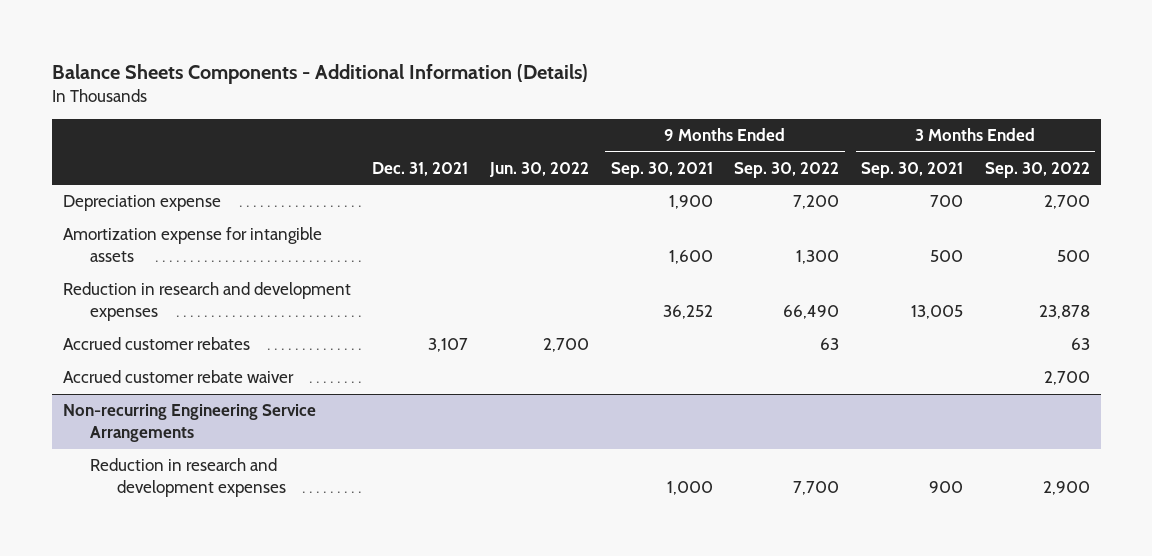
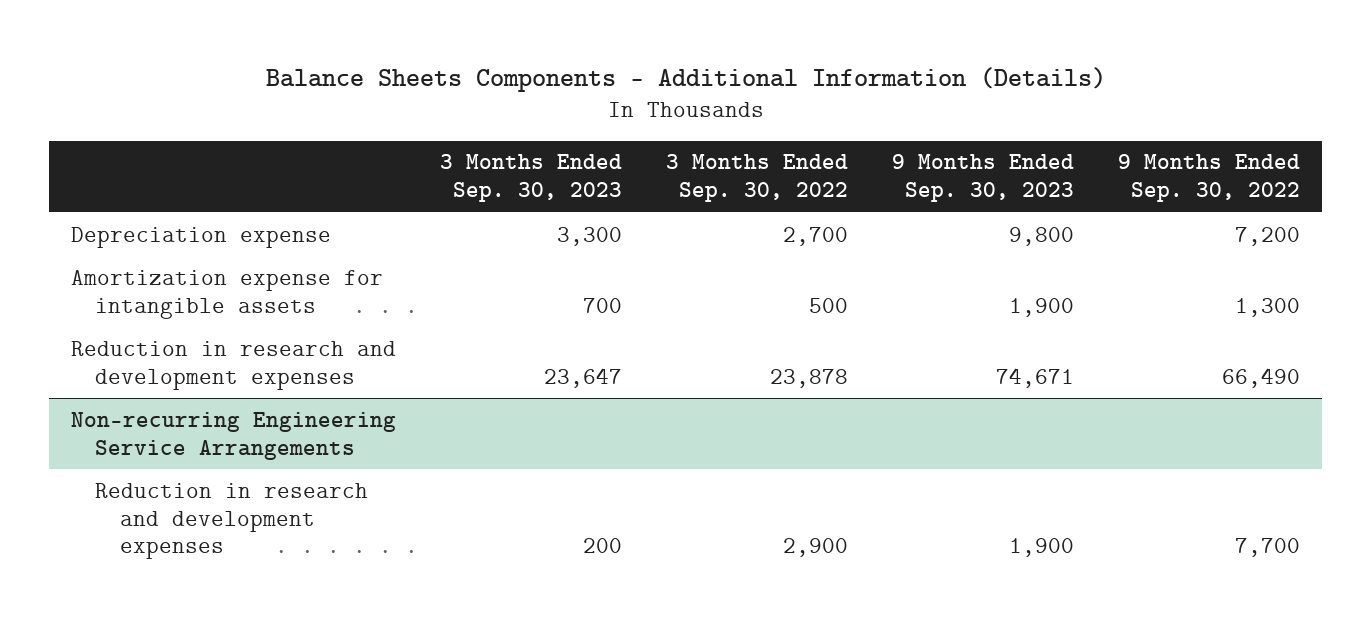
[372,161,469,176] Dec. 31, 2021 -> none
[489,161,590,177] Jun. 30, 2022 -> none
[610,161,713,178] Sep. 30, 2021 -> none
[861,161,964,178] Sep. 30, 2021 -> none
none -> [440,154,623,203] 3 Months Ended Sep. 30, 2023
none -> [891,154,1074,203] 9 Months Ended Sep. 30, 2023
[62,337,250,351] Accrued customer rebates -> none
[62,370,294,384] Accrued customer rebate waiver -> none

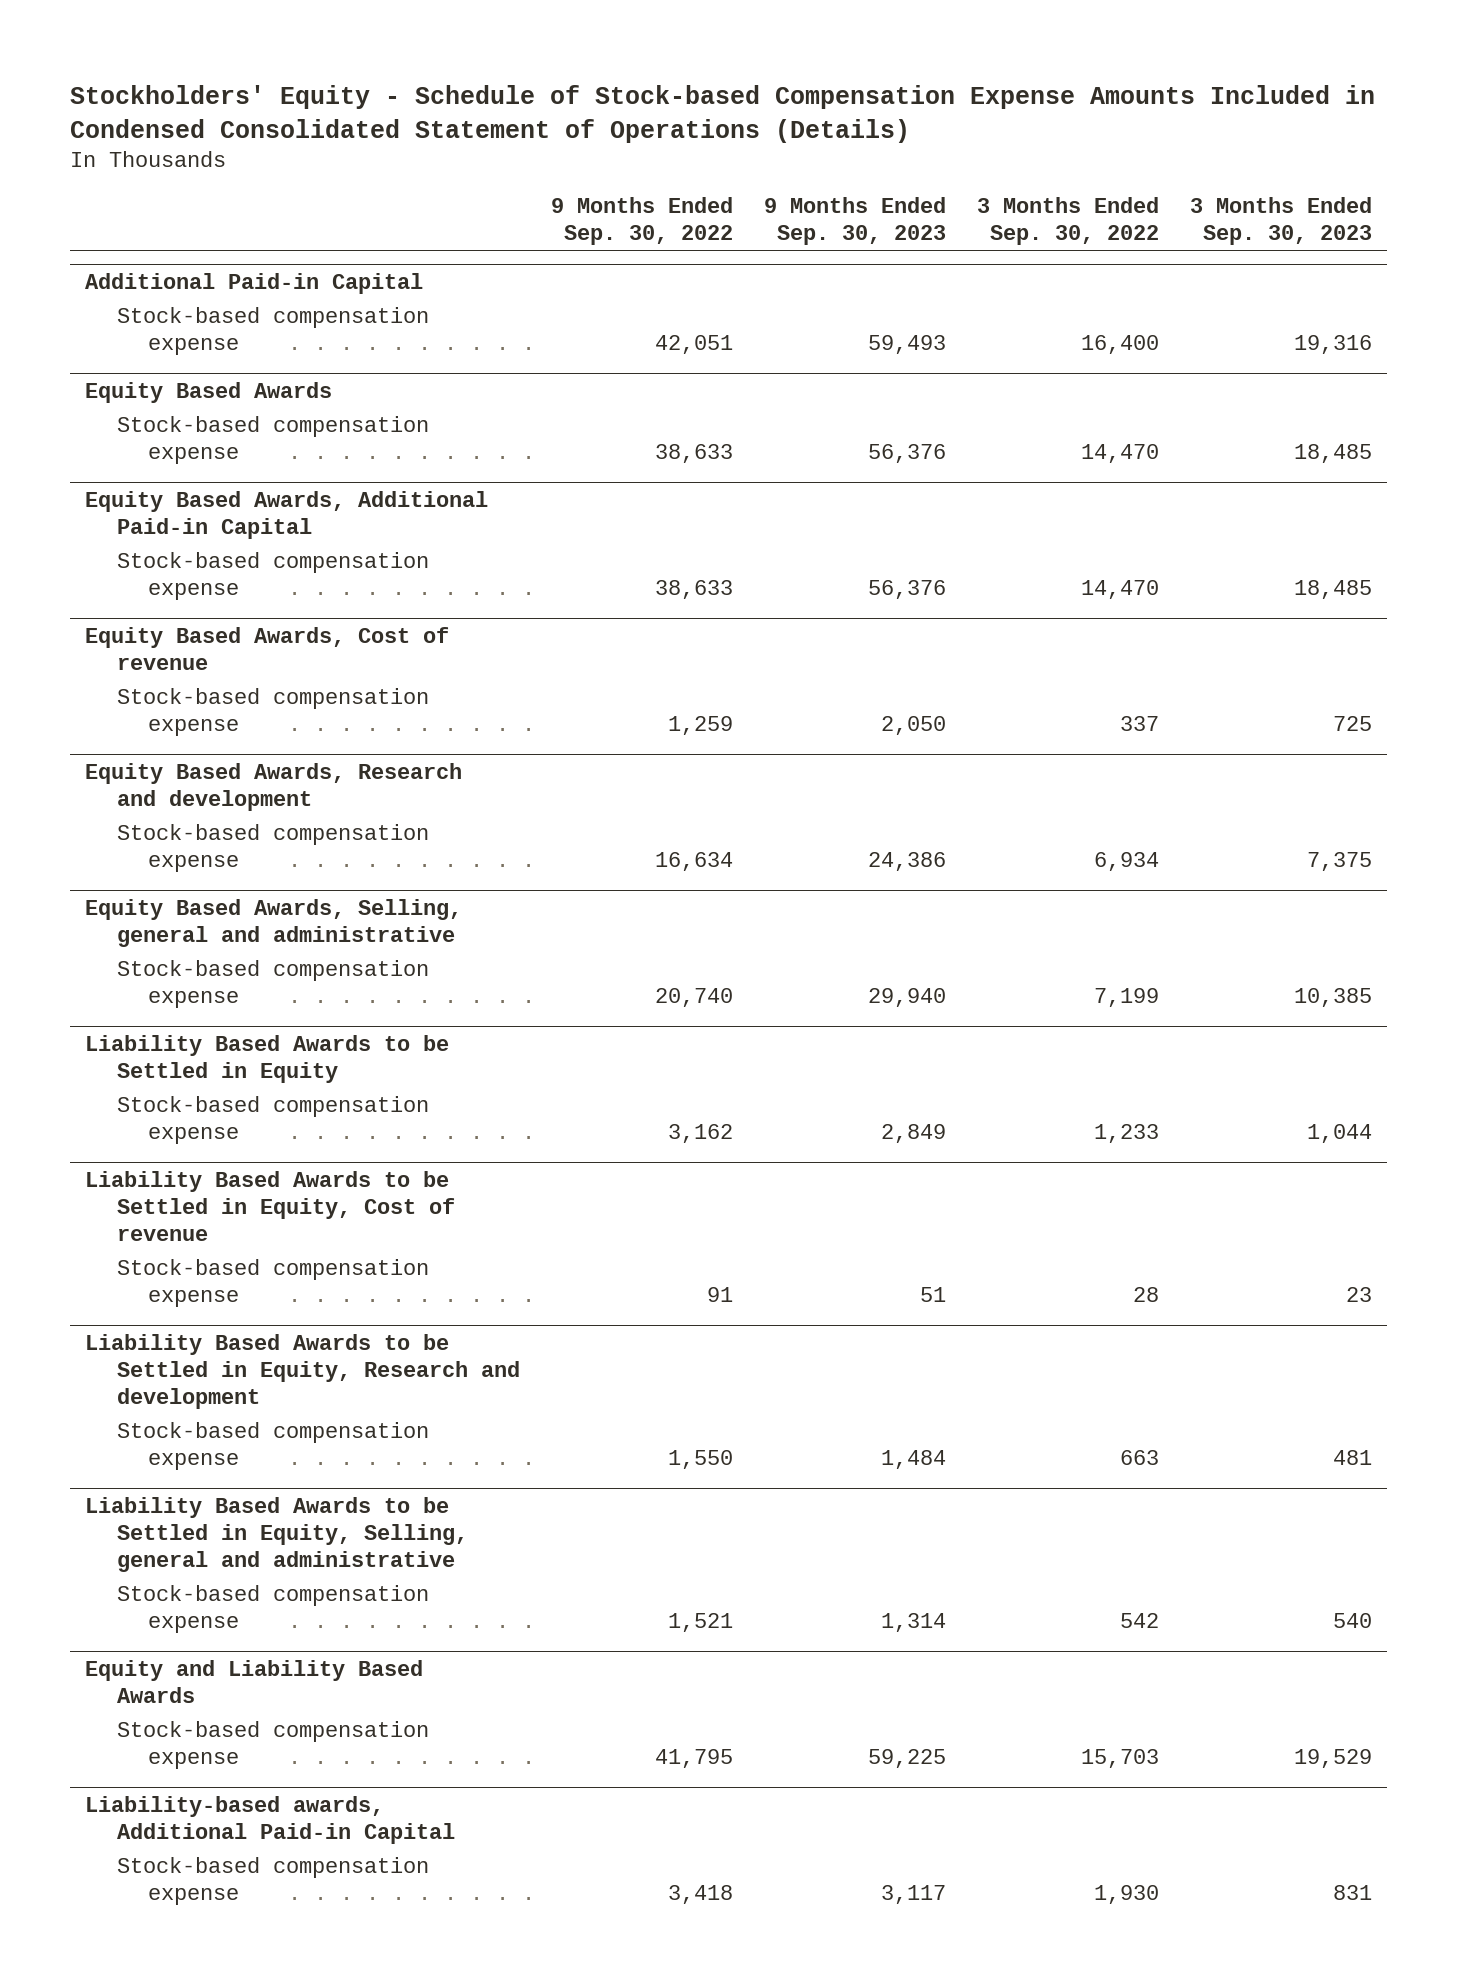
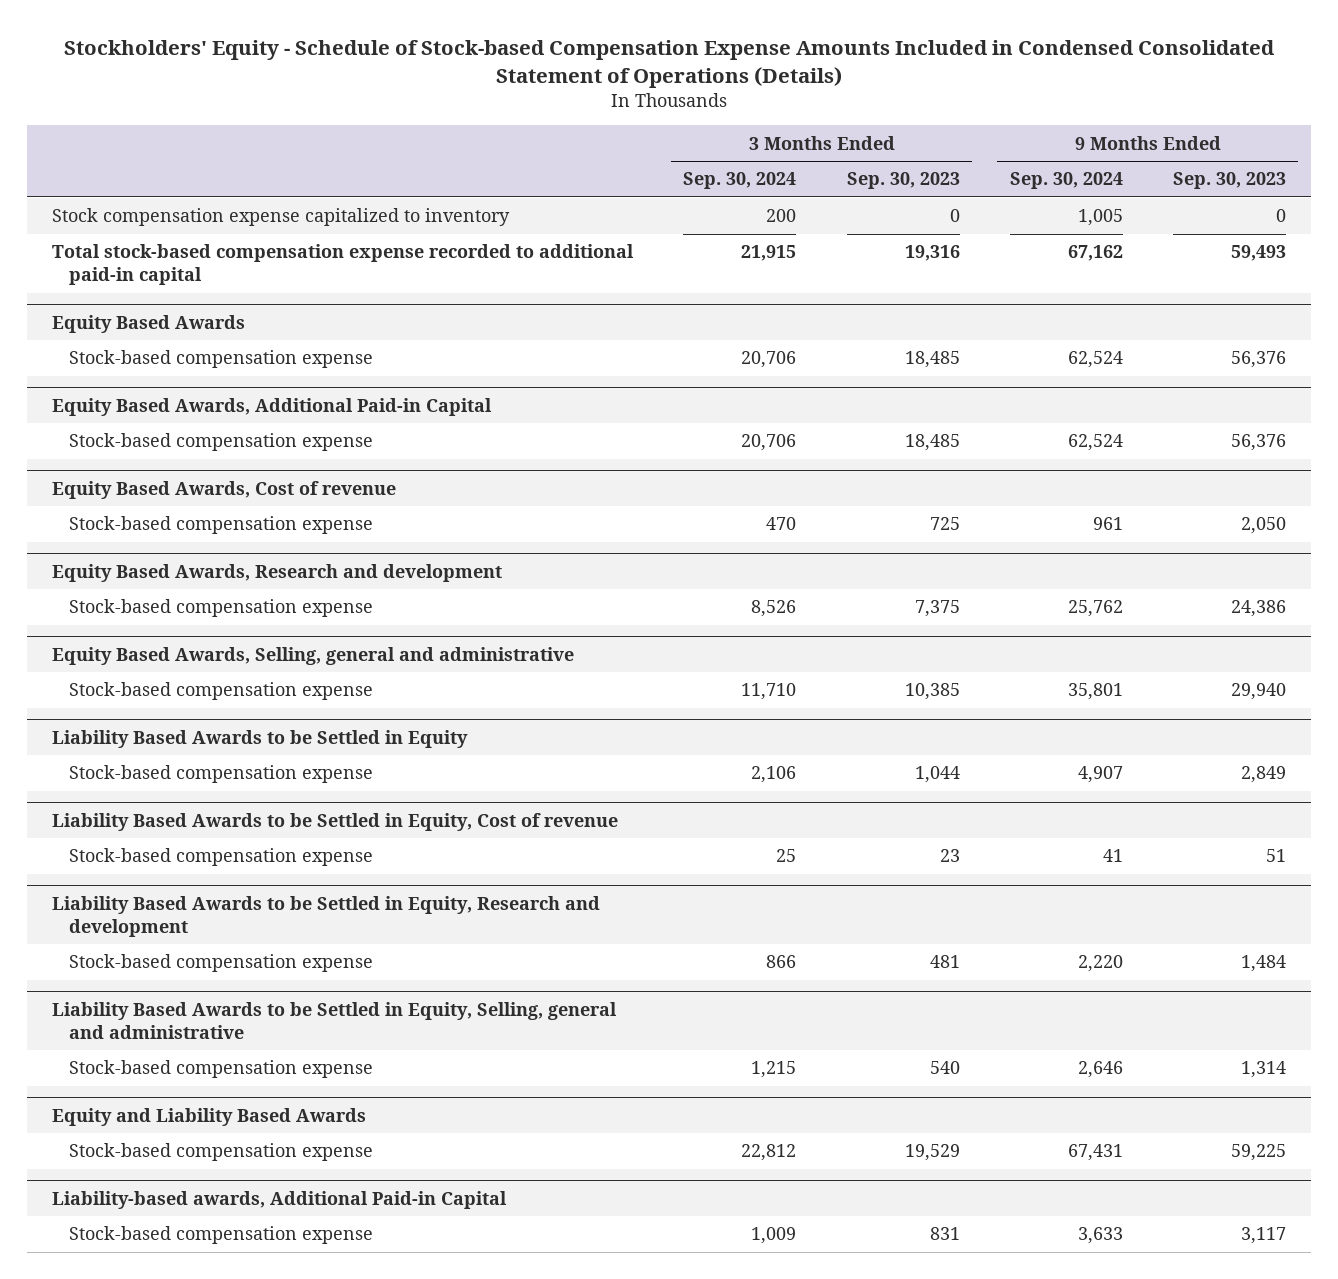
[550,197,733,246] 9 Months Ended Sep. 30, 2022 -> none
[976,197,1159,246] 3 Months Ended Sep. 30, 2022 -> none
none -> [683,172,797,190] Sep. 30, 2024
none -> [1009,172,1123,190] Sep. 30, 2024
[85,272,424,294] Additional Paid-in Capital -> none
none -> [52,208,511,227] Stock compensation expense capitalized to inventory
[116,307,429,356] Stock-based compensation expense -> [52,244,635,286] Total stock-based compensation expense recorded to additional paid-in capital

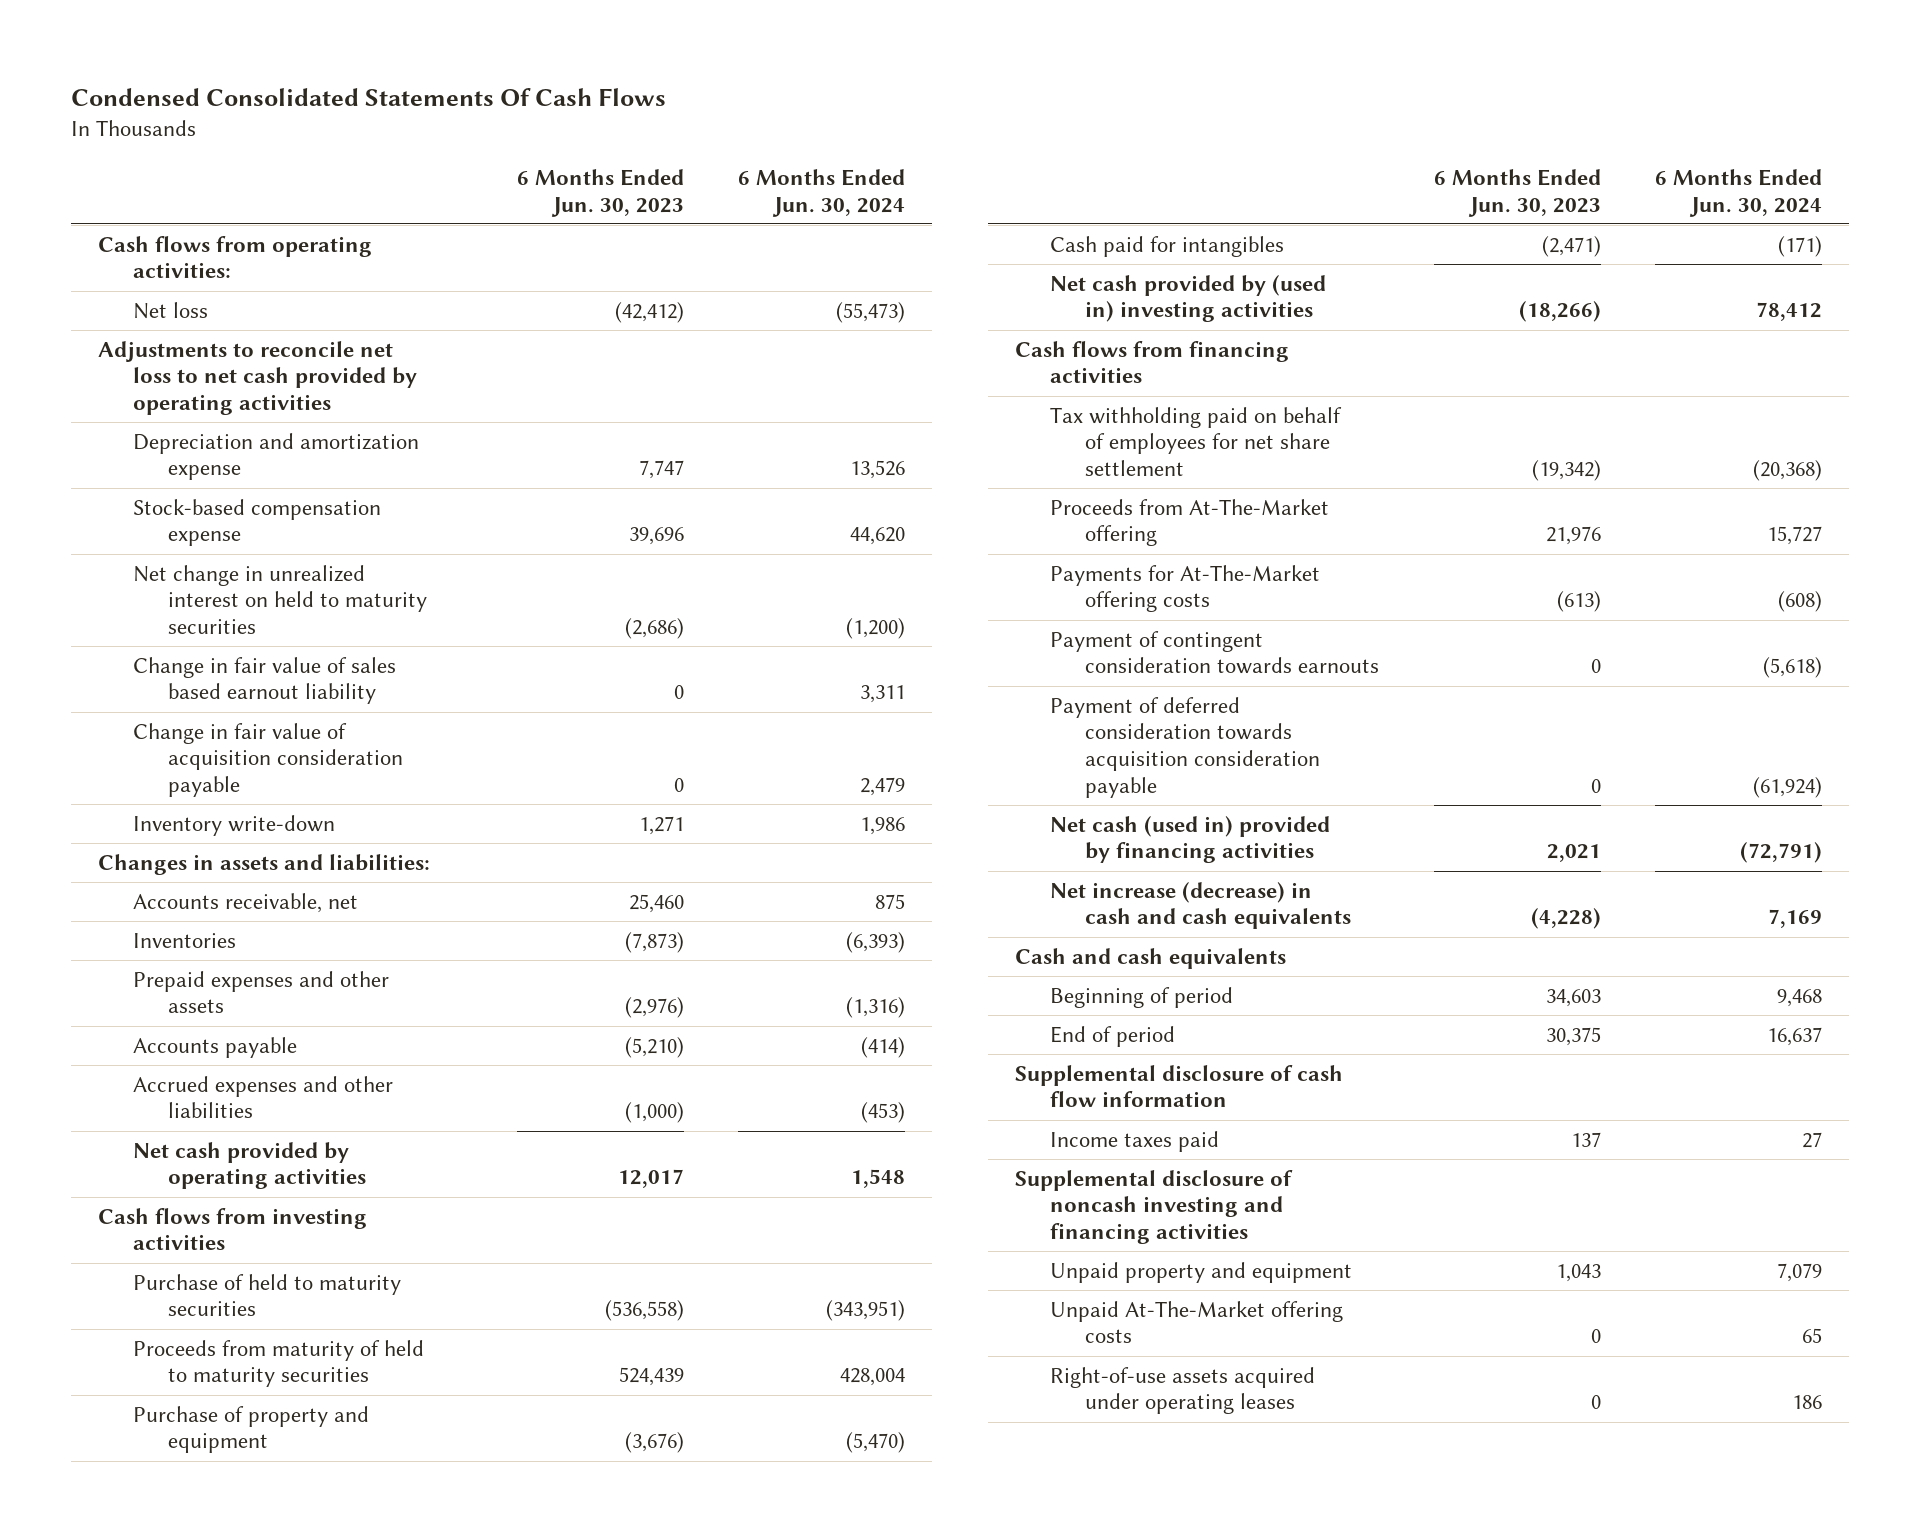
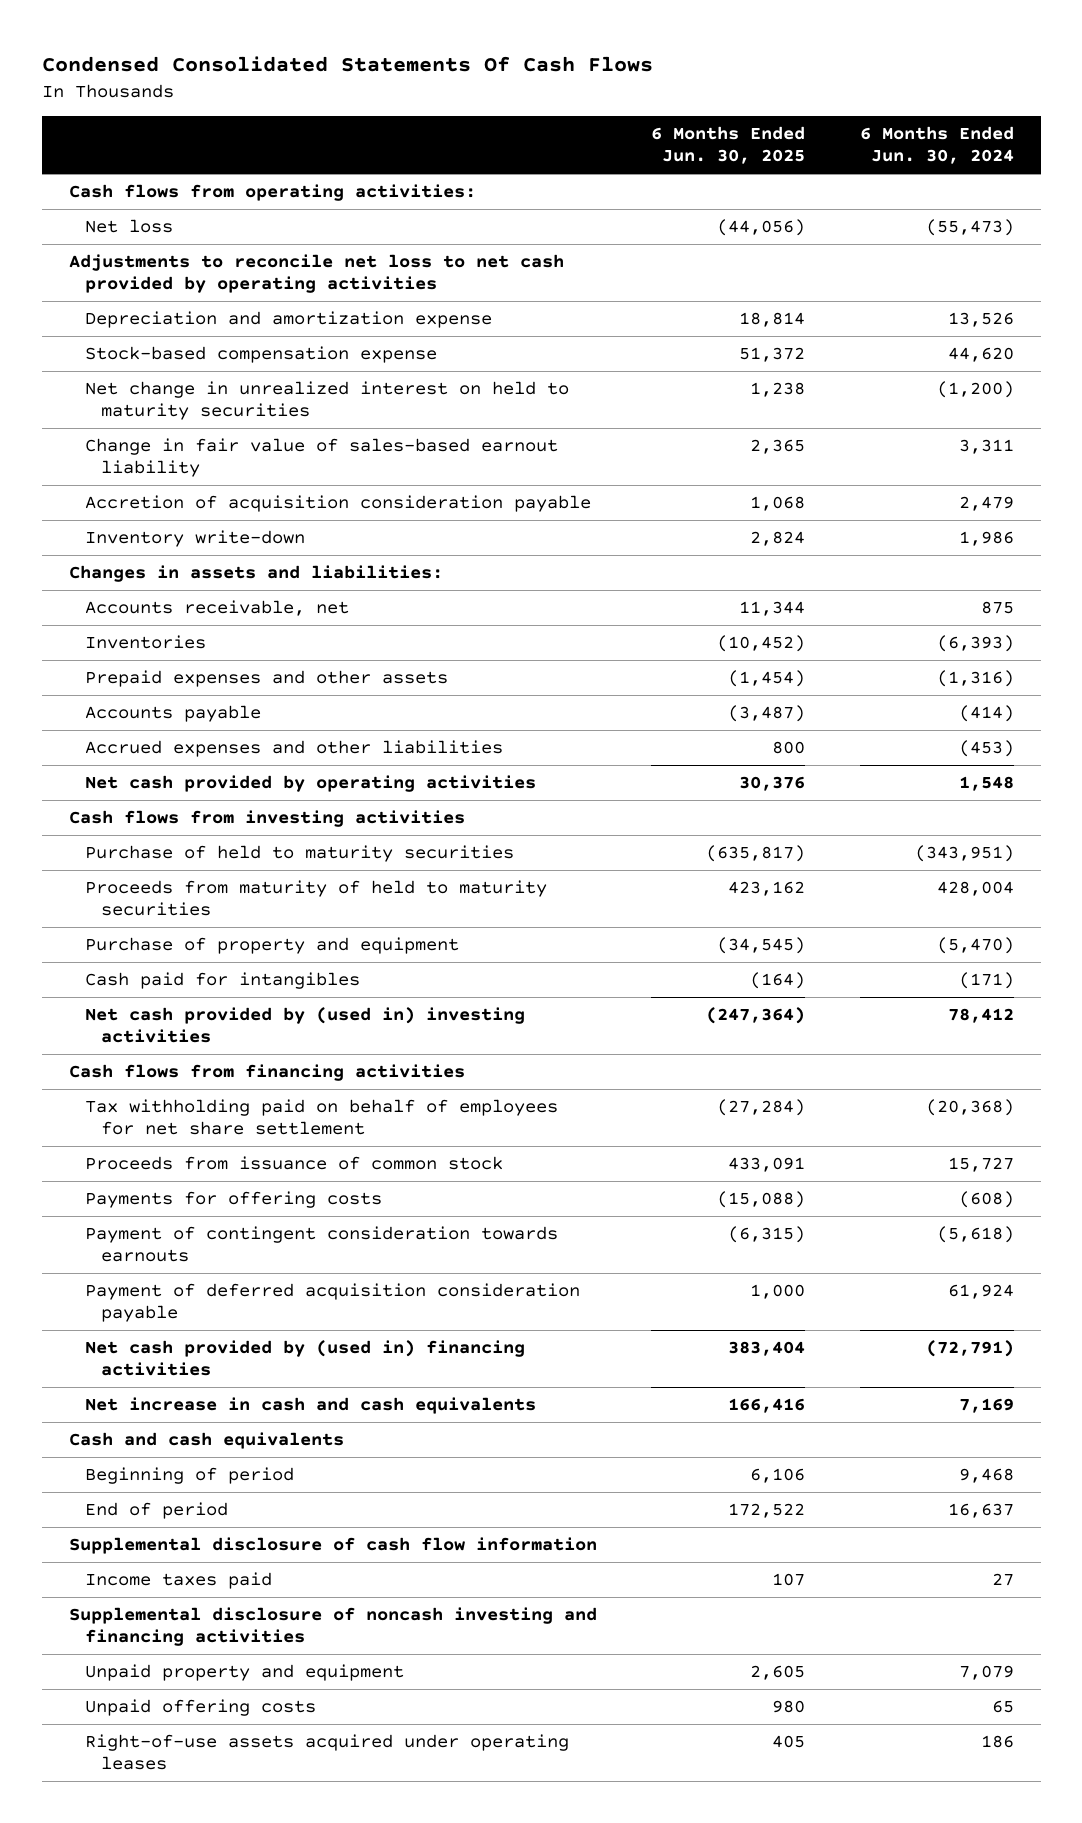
[516,168,684,217] 6 Months Ended Jun. 30, 2023 -> none
none -> [651,126,806,165] 6 Months Ended Jun. 30, 2025
[133,656,397,705] Change in fair value of sales based earnout liability -> [85,438,559,478] Change in fair value of sales-based earnout liability
[133,722,403,798] Change in fair value of acquisition consideration payable -> [85,495,592,513] Accretion of acquisition consideration payable
[1050,498,1330,547] Proceeds from At-The-Market offering -> [85,1156,504,1171] Proceeds from issuance of common stock
[1050,564,1321,613] Payments for At-The-Market offering costs -> [85,1191,383,1209] Payments for offering costs
[1050,696,1321,799] Payment of deferred consideration towards acquisition consideration payable -> [85,1283,581,1323] Payment of deferred acquisition consideration payable
[1753,777,1823,799] (61,924) -> [947,1284,1014,1300] 61,924
[1050,815,1331,864] Net cash (used in) provided by financing activities -> [85,1340,526,1377] Net cash provided by (used in) financing activities
[1050,881,1352,930] Net increase (decrease) in cash and cash equivalents -> [85,1397,537,1415] Net increase in cash and cash equivalents
[1050,1300,1344,1344] Unpaid At-The-Market offering costs -> [85,1699,317,1717] Unpaid offering costs

